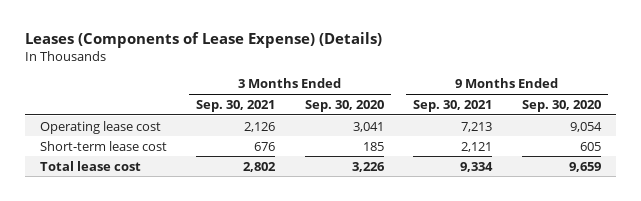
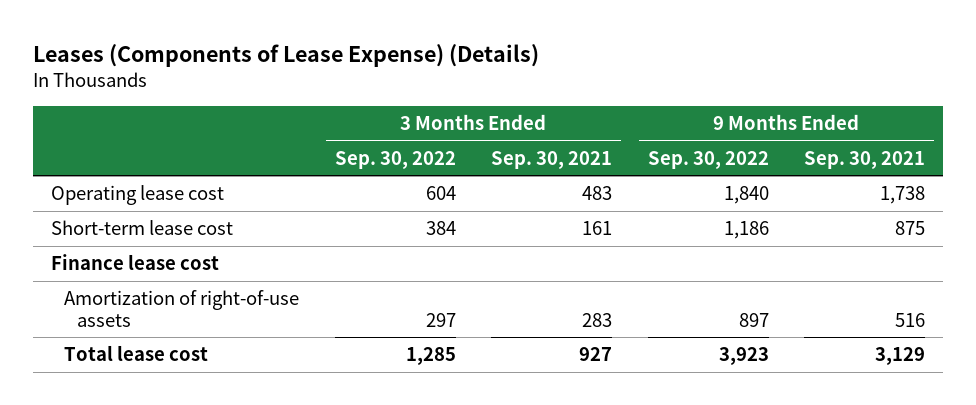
[304,99,384,112] Sep. 30, 2020 -> none
[521,99,601,112] Sep. 30, 2020 -> none
none -> [334,150,456,169] Sep. 30, 2022
none -> [647,150,769,169] Sep. 30, 2022
[244,121,276,132] 2,126 -> [582,186,613,201] 483
[461,121,493,132] 7,213 -> [880,186,926,205] 1,738
[254,141,276,151] 676 -> [582,221,613,236] 161
[461,141,493,152] 2,121 -> [895,221,926,236] 875
none -> [51,254,220,271] Finance lease cost
none -> [64,290,300,327] Amortization of right-of-use assets
[243,161,277,172] 2,802 -> [579,347,613,362] 927
[460,161,494,172] 9,334 -> [875,347,926,366] 3,129

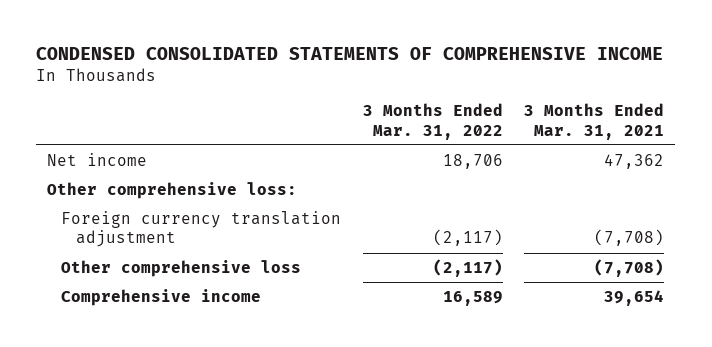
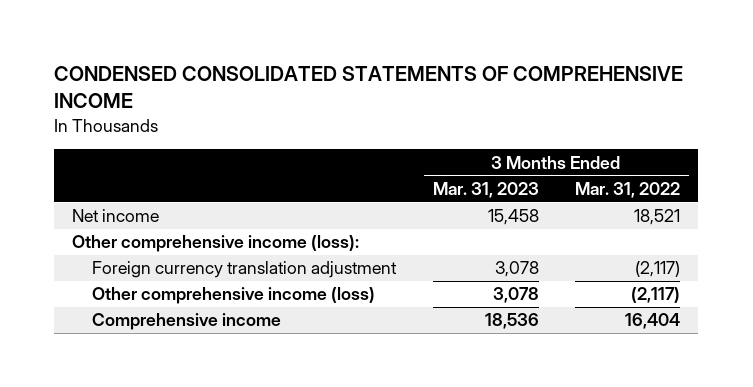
[524,103,665,140] 3 Months Ended Mar. 31, 2021 -> none
none -> [432,182,539,199] Mar. 31, 2023
[442,154,503,170] 18,706 -> [634,209,681,226] 18,521
[47,182,298,200] Other comprehensive loss: -> [72,235,360,253] Other comprehensive income (loss):
[61,260,302,278] Other comprehensive loss -> [92,287,376,305] Other comprehensive income (loss)
[442,291,503,307] 16,589 -> [625,313,681,330] 16,404

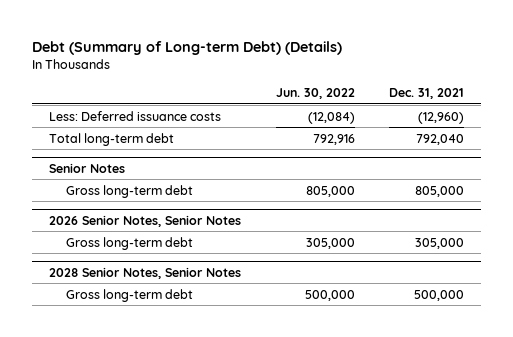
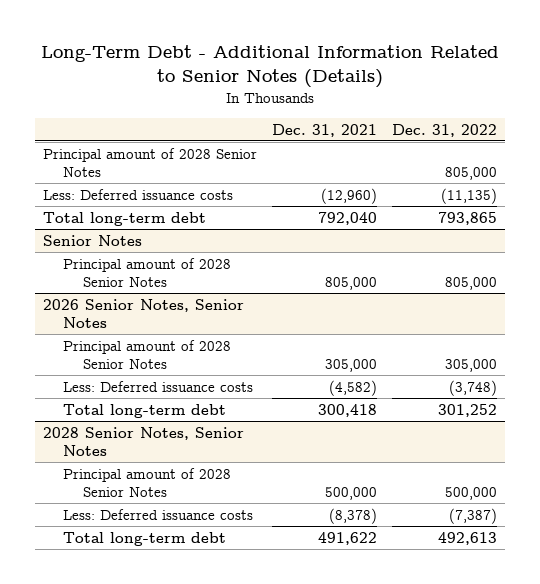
[32,40,343,55] Debt (Summary of Long-term Debt) (Details) -> [40,45,499,89] Long-Term Debt - Additional Information Related to Senior Notes (Details)
[275,88,355,100] Jun. 30, 2022 -> none
none -> [392,123,498,137] Dec. 31, 2022
none -> [42,147,257,177] Principal amount of 2028 Senior Notes
[65,184,193,198] Gross long-term debt -> [62,257,231,287] Principal amount of 2028 Senior Notes
[65,236,193,250] Gross long-term debt -> [62,339,231,369] Principal amount of 2028 Senior Notes
none -> [62,380,253,392] Less: Deferred issuance costs
none -> [62,403,226,418] Total long-term debt
[65,288,193,302] Gross long-term debt -> [62,467,231,497] Principal amount of 2028 Senior Notes
none -> [62,508,253,520] Less: Deferred issuance costs
none -> [62,531,226,546] Total long-term debt

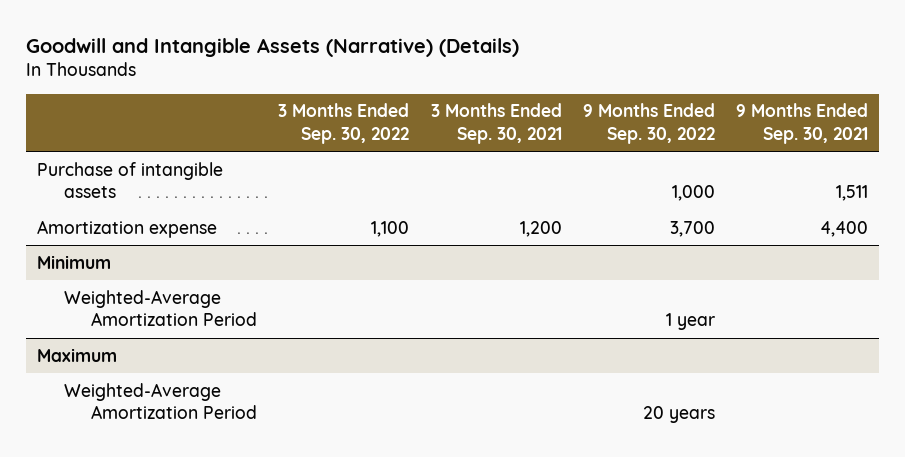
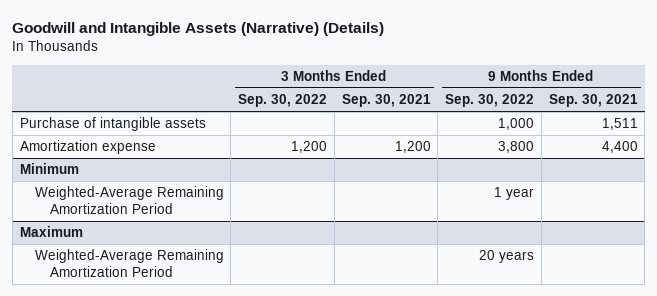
[371,220,410,237] 1,100 -> [291,141,328,154] 1,200
[670,220,716,237] 3,700 -> [498,141,535,154] 3,800
[64,289,258,327] Weighted-Average Amortization Period -> [34,186,224,215] Weighted-Average Remaining Amortization Period
[64,382,258,420] Weighted-Average Amortization Period -> [34,249,224,278] Weighted-Average Remaining Amortization Period

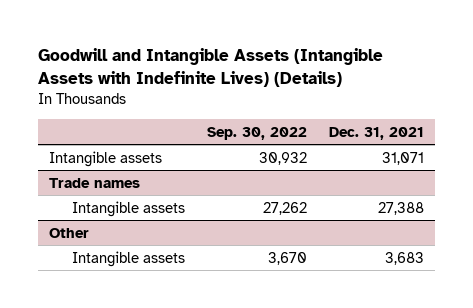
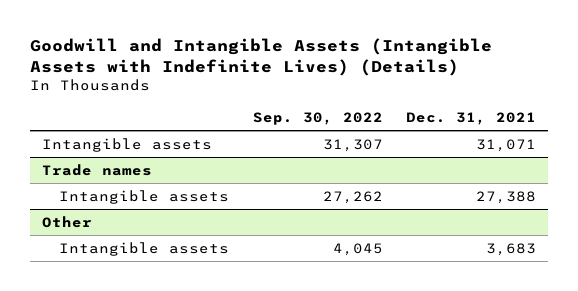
[259,151,308,165] 30,932 -> [322,138,383,152] 31,307
[268,251,308,265] 3,670 -> [332,242,383,256] 4,045

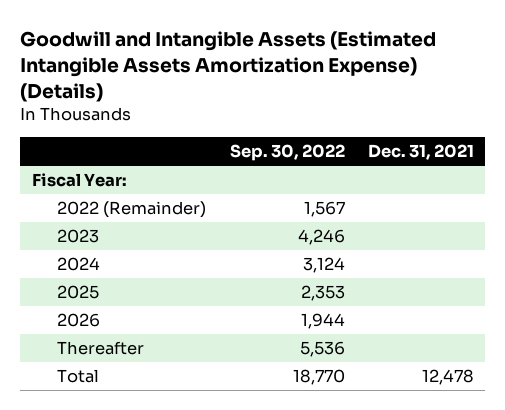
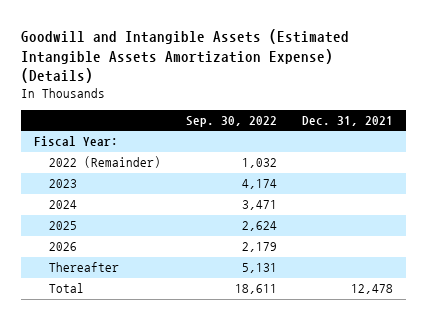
[303,201,345,218] 1,567 -> [242,158,278,169] 1,032
[297,229,345,246] 4,246 -> [242,179,278,190] 4,174
[302,257,345,274] 3,124 -> [242,200,278,211] 3,471
[300,285,345,302] 2,353 -> [242,221,278,232] 2,624
[300,313,345,330] 1,944 -> [242,242,278,253] 2,179
[299,341,345,358] 5,536 -> [242,263,278,274] 5,131
[292,369,345,386] 18,770 -> [235,284,278,295] 18,611

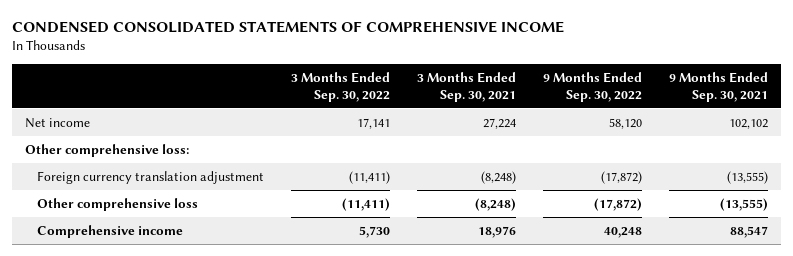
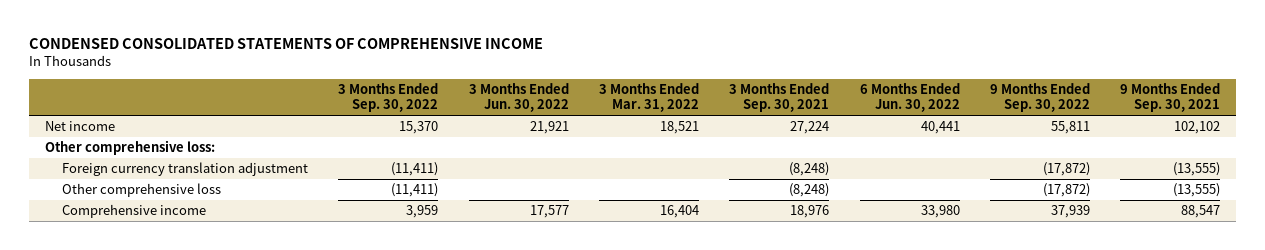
none -> [468,83,569,113] 3 Months Ended Jun. 30, 2022
none -> [599,83,700,113] 3 Months Ended Mar. 31, 2022
none -> [859,83,960,113] 6 Months Ended Jun. 30, 2022
[357,117,391,129] 17,141 -> [399,121,439,135] 15,370
[608,117,642,129] 58,120 -> [1051,121,1091,135] 55,811
[359,225,391,238] 5,730 -> [406,205,439,219] 3,959
[603,226,642,238] 40,248 -> [1051,205,1091,219] 37,939

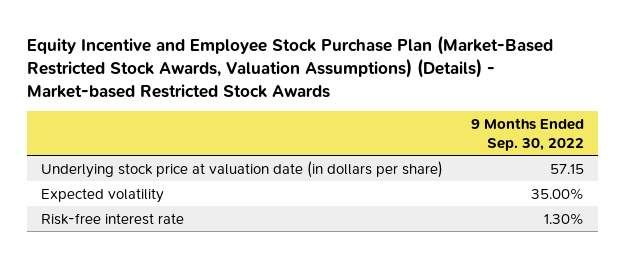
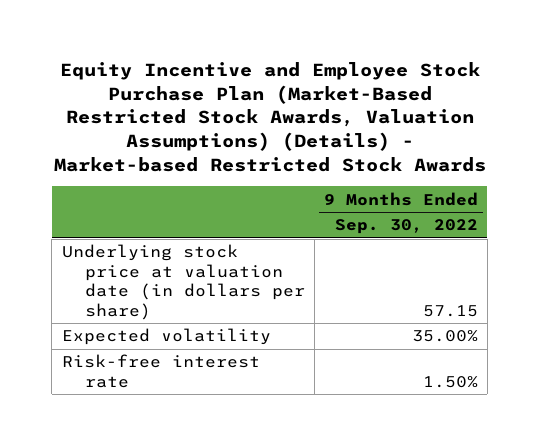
[544,212,585,225] 1.30% -> [422,375,478,388] 1.50%

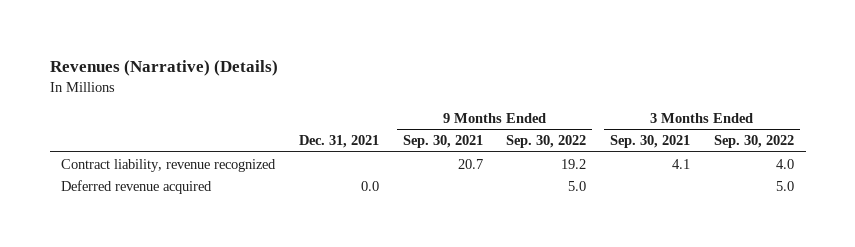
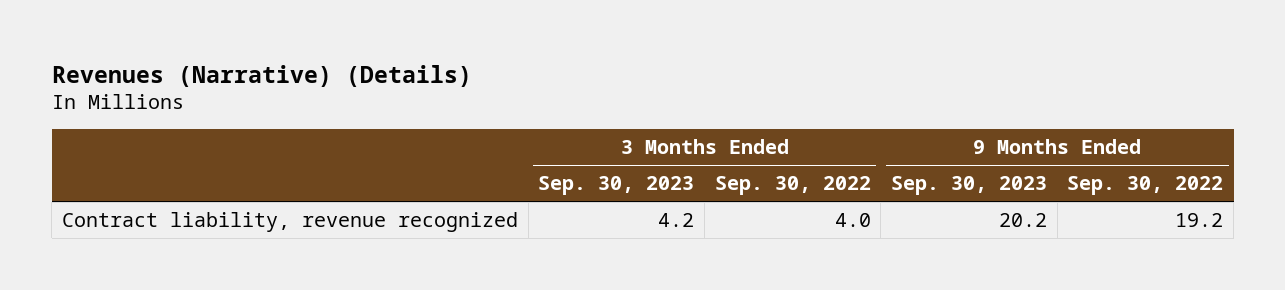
[299,135,380,149] Dec. 31, 2021 -> none
[402,135,483,149] Sep. 30, 2021 -> none
[610,135,691,149] Sep. 30, 2021 -> none
none -> [538,176,695,196] Sep. 30, 2023
none -> [891,176,1048,196] Sep. 30, 2023
[61,179,213,194] Deferred revenue acquired -> none

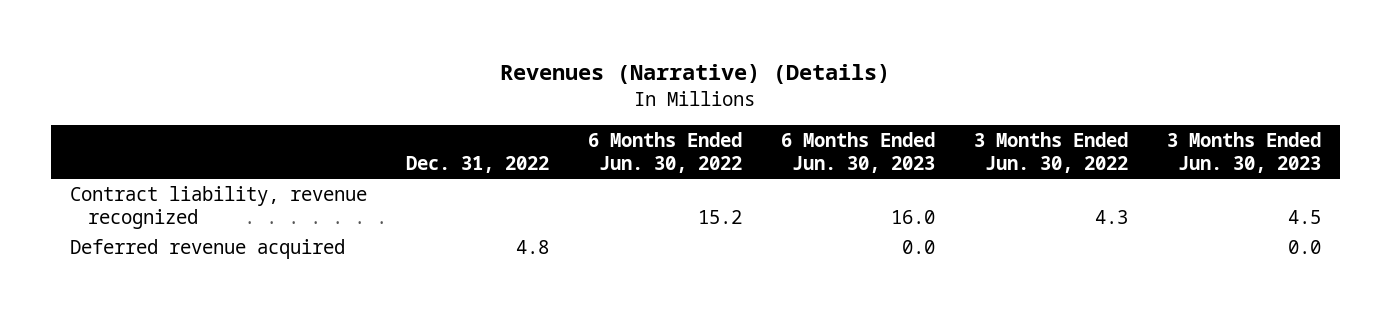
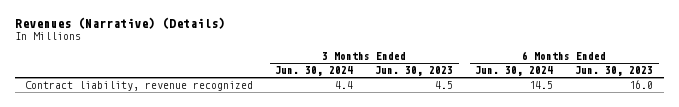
[406,155,550,173] Dec. 31, 2022 -> none
[587,131,742,173] 6 Months Ended Jun. 30, 2022 -> none
[973,131,1128,173] 3 Months Ended Jun. 30, 2022 -> none
none -> [275,66,354,77] Jun. 30, 2024
none -> [475,66,554,77] Jun. 30, 2024
[70,238,346,259] Deferred revenue acquired -> none

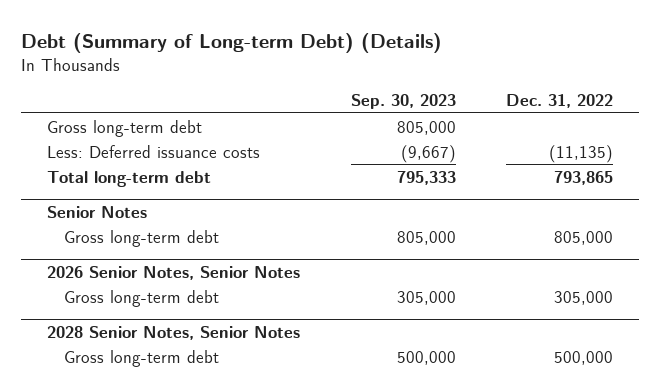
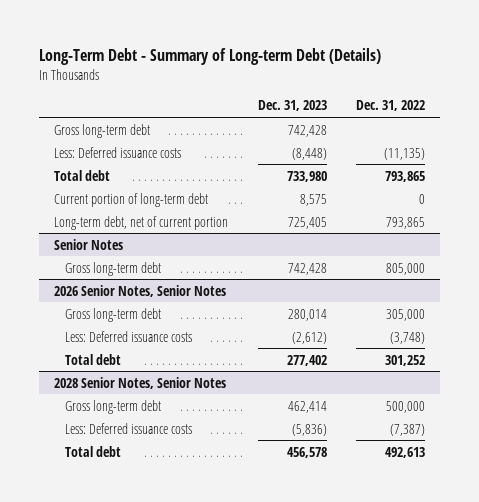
[21,32,443,53] Debt (Summary of Long-term Debt) (Details) -> [39,47,382,65] Long-Term Debt - Summary of Long-term Debt (Details)
[350,94,456,110] Sep. 30, 2023 -> none
none -> [257,100,327,112] Dec. 31, 2023
[46,170,211,187] Total long-term debt -> [53,169,110,181] Total debt
none -> [53,192,208,207] Current portion of long-term debt
none -> [53,215,228,230] Long-term debt, net of current portion
none -> [64,330,192,342] Less: Deferred issuance costs
none -> [64,353,121,365] Total debt
none -> [64,422,192,434] Less: Deferred issuance costs
none -> [64,445,121,457] Total debt

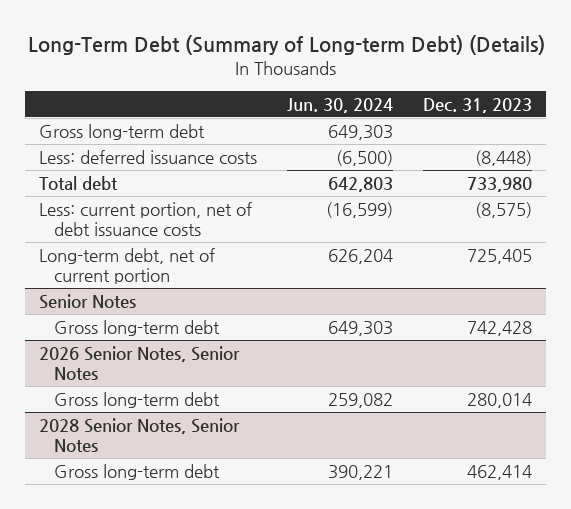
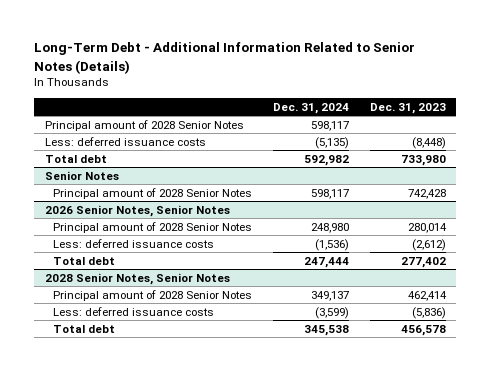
[27,34,545,55] Long-Term Debt (Summary of Long-term Debt) (Details) -> [34,42,416,74] Long-Term Debt - Additional Information Related to Senior Notes (Details)
[287,97,394,113] Jun. 30, 2024 -> none
none -> [272,102,349,114] Dec. 31, 2024
[39,124,206,141] Gross long-term debt -> [44,119,244,131] Principal amount of 2028 Senior Notes
[39,202,253,237] Less: current portion, net of debt issuance costs -> none
[39,248,216,285] Long-term debt, net of current portion -> none
[53,320,220,337] Gross long-term debt -> [53,187,253,199] Principal amount of 2028 Senior Notes
[53,392,220,409] Gross long-term debt -> [53,221,253,233] Principal amount of 2028 Senior Notes
none -> [53,238,215,248] Less: deferred issuance costs
none -> [53,256,116,265] Total debt
[53,464,220,481] Gross long-term debt -> [53,289,253,301] Principal amount of 2028 Senior Notes
none -> [53,306,215,316] Less: deferred issuance costs
none -> [53,324,116,333] Total debt

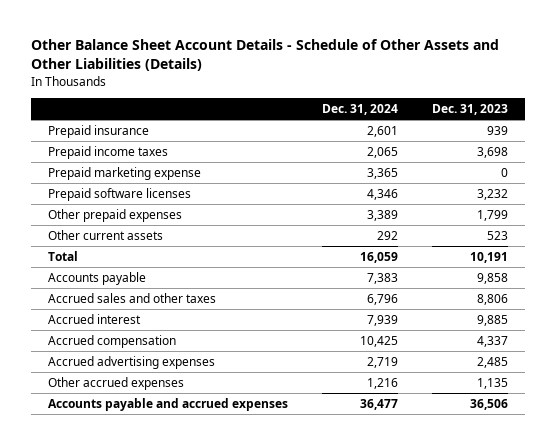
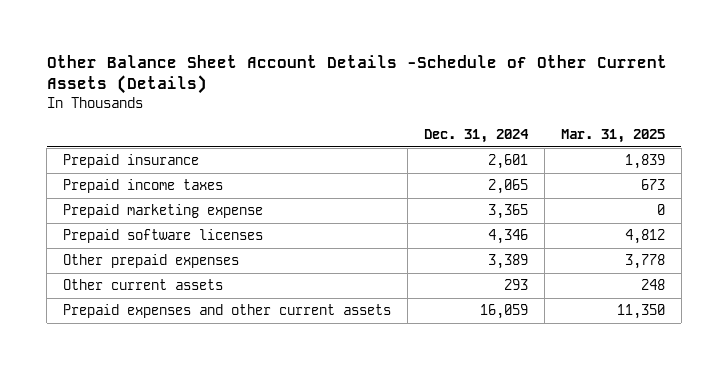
[31,39,500,72] Other Balance Sheet Account Details - Schedule of Other Assets and Other Liabilities (Details) -> [46,54,667,95] Other Balance Sheet Account Details -Schedule of Other Current Assets (Details)
[431,104,508,116] Dec. 31, 2023 -> none
none -> [560,128,665,143] Mar. 31, 2025
[48,271,147,285] Accounts payable -> none
[48,292,217,303] Accrued sales and other taxes -> none
[48,313,142,324] Accrued interest -> none
[48,334,177,348] Accrued compensation -> none
[48,355,216,369] Accrued advertising expenses -> none
[48,376,185,390] Other accrued expenses -> none
[48,397,289,411] Accounts payable and accrued expenses -> none
[376,230,398,240] 292 -> [503,279,528,291] 293
[48,250,79,261] Total -> [63,304,392,319] Prepaid expenses and other current assets

